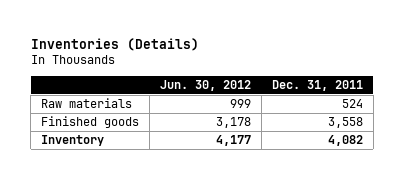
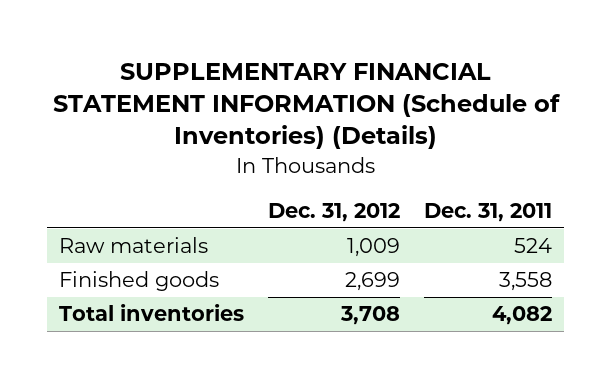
[30,37,199,51] Inventories (Details) -> [52,62,561,150] SUPPLEMENTARY FINANCIAL STATEMENT INFORMATION (Schedule of Inventories) (Details)
[159,79,251,91] Jun. 30, 2012 -> none
none -> [268,202,401,222] Dec. 31, 2012
[41,135,105,147] Inventory -> [59,304,245,322] Total inventories

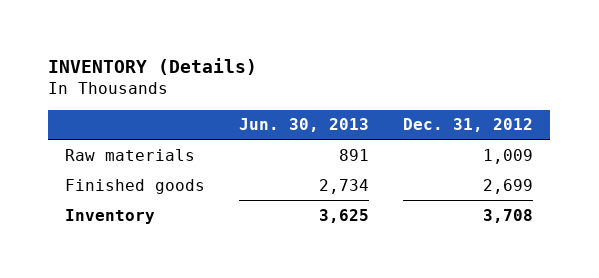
[52,62,561,150] SUPPLEMENTARY FINANCIAL STATEMENT INFORMATION (Schedule of Inventories) (Details) -> [48,57,258,75] INVENTORY (Details)
[424,202,553,222] Dec. 31, 2011 -> none
none -> [239,118,370,133] Jun. 30, 2013
[59,304,245,322] Total inventories -> [65,208,156,224] Inventory

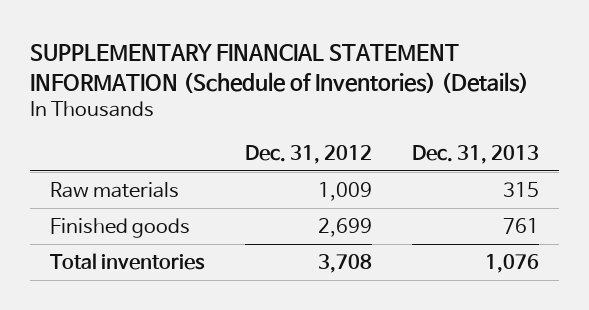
[48,57,258,75] INVENTORY (Details) -> [29,43,529,93] SUPPLEMENTARY FINANCIAL STATEMENT INFORMATION (Schedule of Inventories) (Details)
[239,118,370,133] Jun. 30, 2013 -> none
none -> [411,144,539,164] Dec. 31, 2013
[65,208,156,224] Inventory -> [49,252,205,270] Total inventories

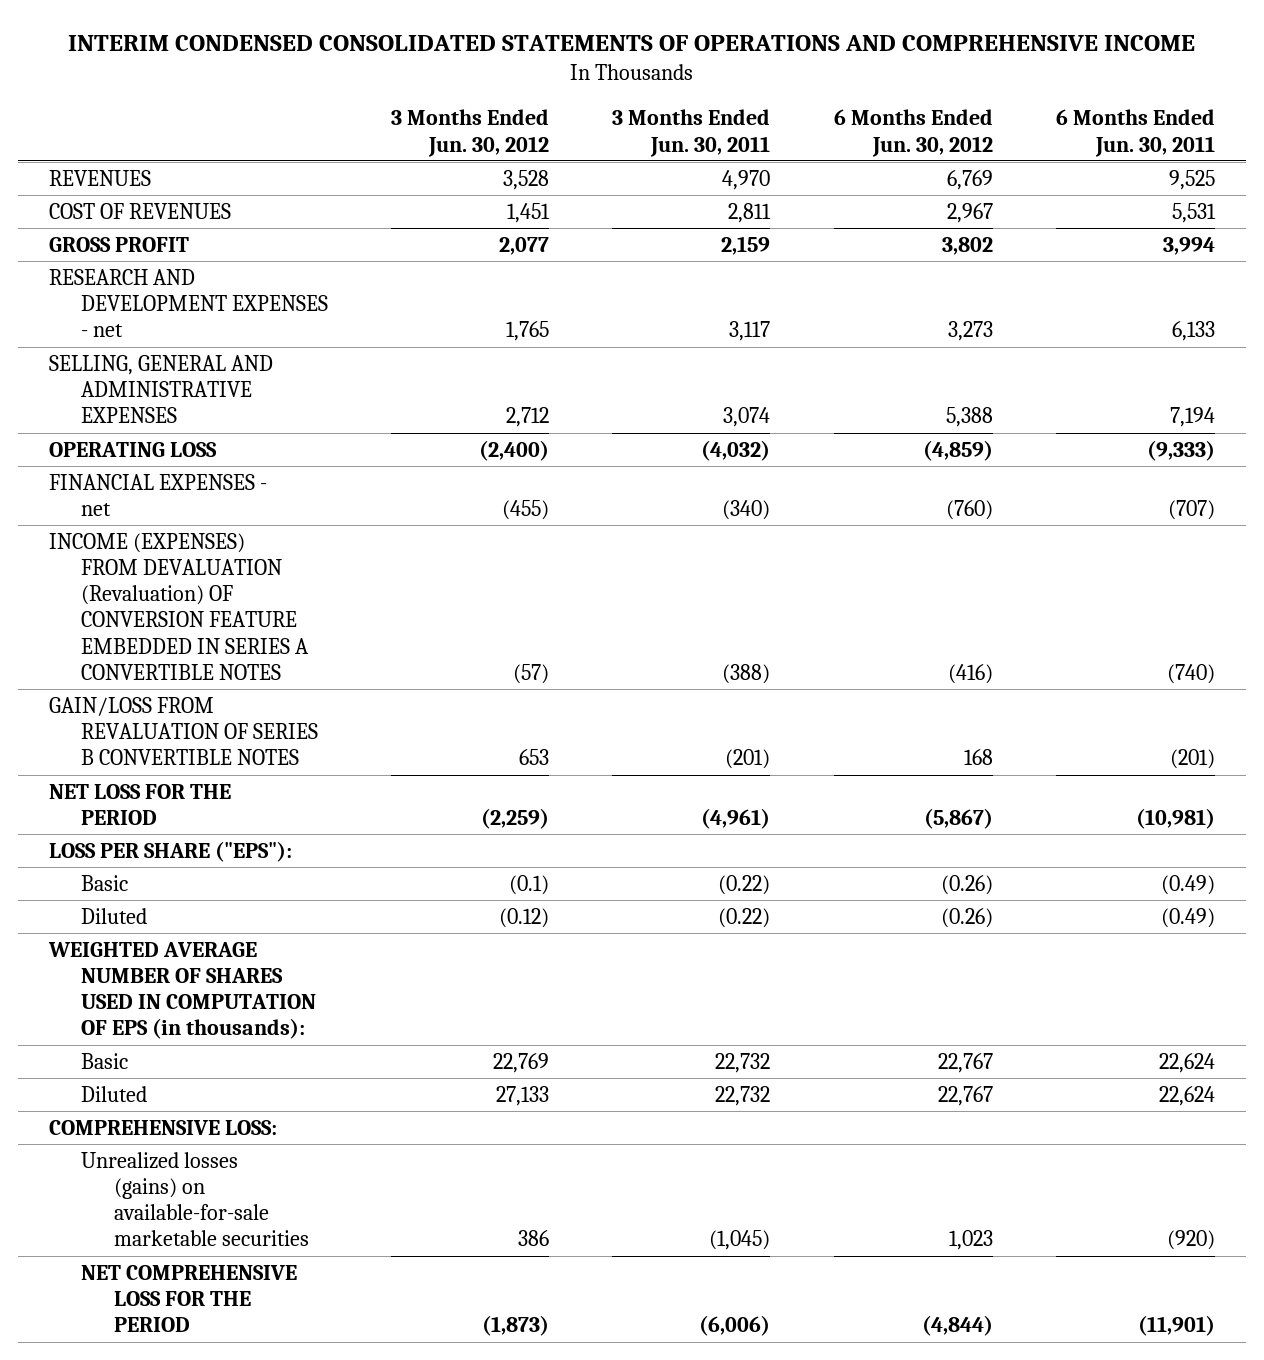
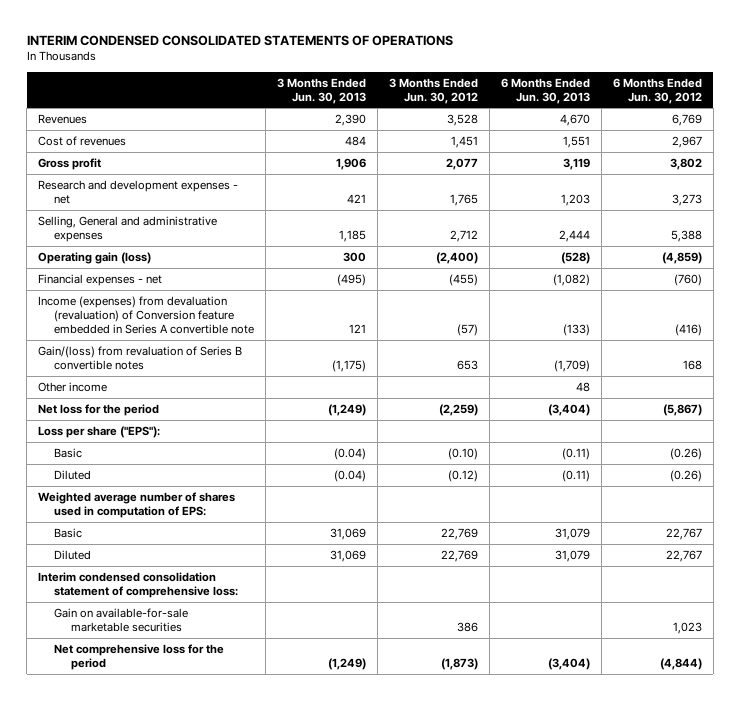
[67,35,1195,52] INTERIM CONDENSED CONSOLIDATED STATEMENTS OF OPERATIONS AND COMPREHENSIVE INCOME -> [26,34,453,46] INTERIM CONDENSED CONSOLIDATED STATEMENTS OF OPERATIONS
[612,109,771,157] 3 Months Ended Jun. 30, 2011 -> none
[1055,109,1215,157] 6 Months Ended Jun. 30, 2011 -> none
none -> [277,77,367,104] 3 Months Ended Jun. 30, 2013
none -> [501,77,591,104] 6 Months Ended Jun. 30, 2013
[49,169,152,186] REVENUES -> [38,114,88,125] Revenues
[49,202,232,219] COST OF REVENUES -> [38,136,127,147] Cost of revenues
[49,236,190,252] GROSS PROFIT -> [38,158,102,171] Gross profit
[49,268,329,338] RESEARCH AND DEVELOPMENT EXPENSES - net -> [38,180,239,204] Research and development expenses - net
[49,354,274,424] SELLING, GENERAL AND ADMINISTRATIVE EXPENSES -> [38,216,218,242] Selling, General and administrative expenses
[49,441,218,457] OPERATING LOSS -> [38,252,152,265] Operating gain (loss)
[49,473,268,517] FINANCIAL EXPENSES - net -> [38,274,163,287] Financial expenses - net
[49,532,310,680] INCOME (EXPENSES) FROM DEVALUATION (Revaluation) OF CONVERSION FEATURE EMBEDDED IN SERIES A CONVERTIBLE NOTES -> [38,296,255,334] Income (expenses) from devaluation (revaluation) of Conversion feature embedded in Series A convertible note
[49,696,319,766] GAIN/LOSS FROM REVALUATION OF SERIES B CONVERTIBLE NOTES -> [38,346,243,370] Gain/(loss) from revaluation of Series B convertible notes
none -> [38,382,108,393] Other income
[49,783,232,826] NET LOSS FOR THE PERIOD -> [38,404,160,417] Net loss for the period
[49,840,293,862] LOSS PER SHARE ("EPS"): -> [38,426,161,439] Loss per share ("EPS"):
[509,874,550,895] (0.1) -> [448,448,479,461] (0.10)
[48,941,317,1040] WEIGHTED AVERAGE NUMBER OF SHARES USED IN COMPUTATION OF EPS (in thousands): -> [38,492,236,518] Weighted average number of shares used in computation of EPS:
[496,1085,550,1106] 27,133 -> [441,550,479,563] 22,769
[49,1119,278,1135] COMPREHENSIVE LOSS: -> [38,572,239,598] Interim condensed consolidation statement of comprehensive loss:
[81,1151,309,1247] Unrealized losses (gains) on available-for-sale marketable securities -> [54,608,189,632] Gain on available-for-sale marketable securities
[81,1264,298,1333] NET COMPREHENSIVE LOSS FOR THE PERIOD -> [54,644,225,670] Net comprehensive loss for the period

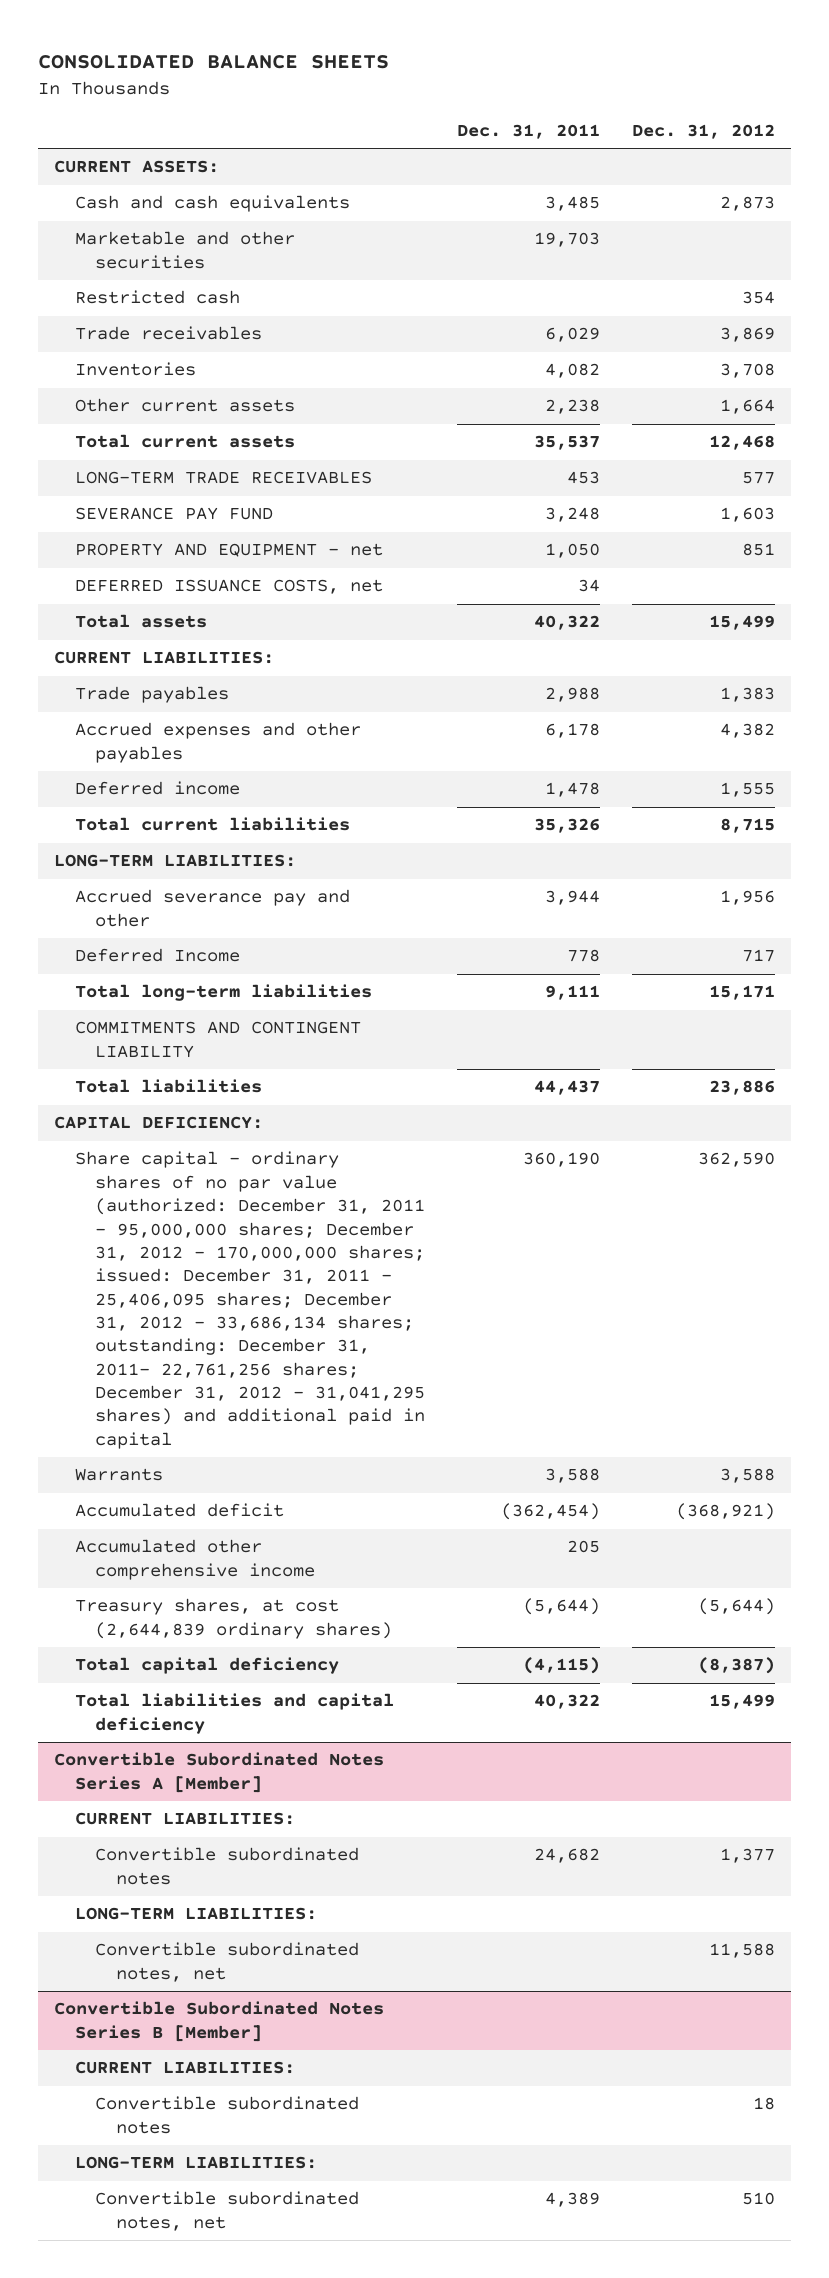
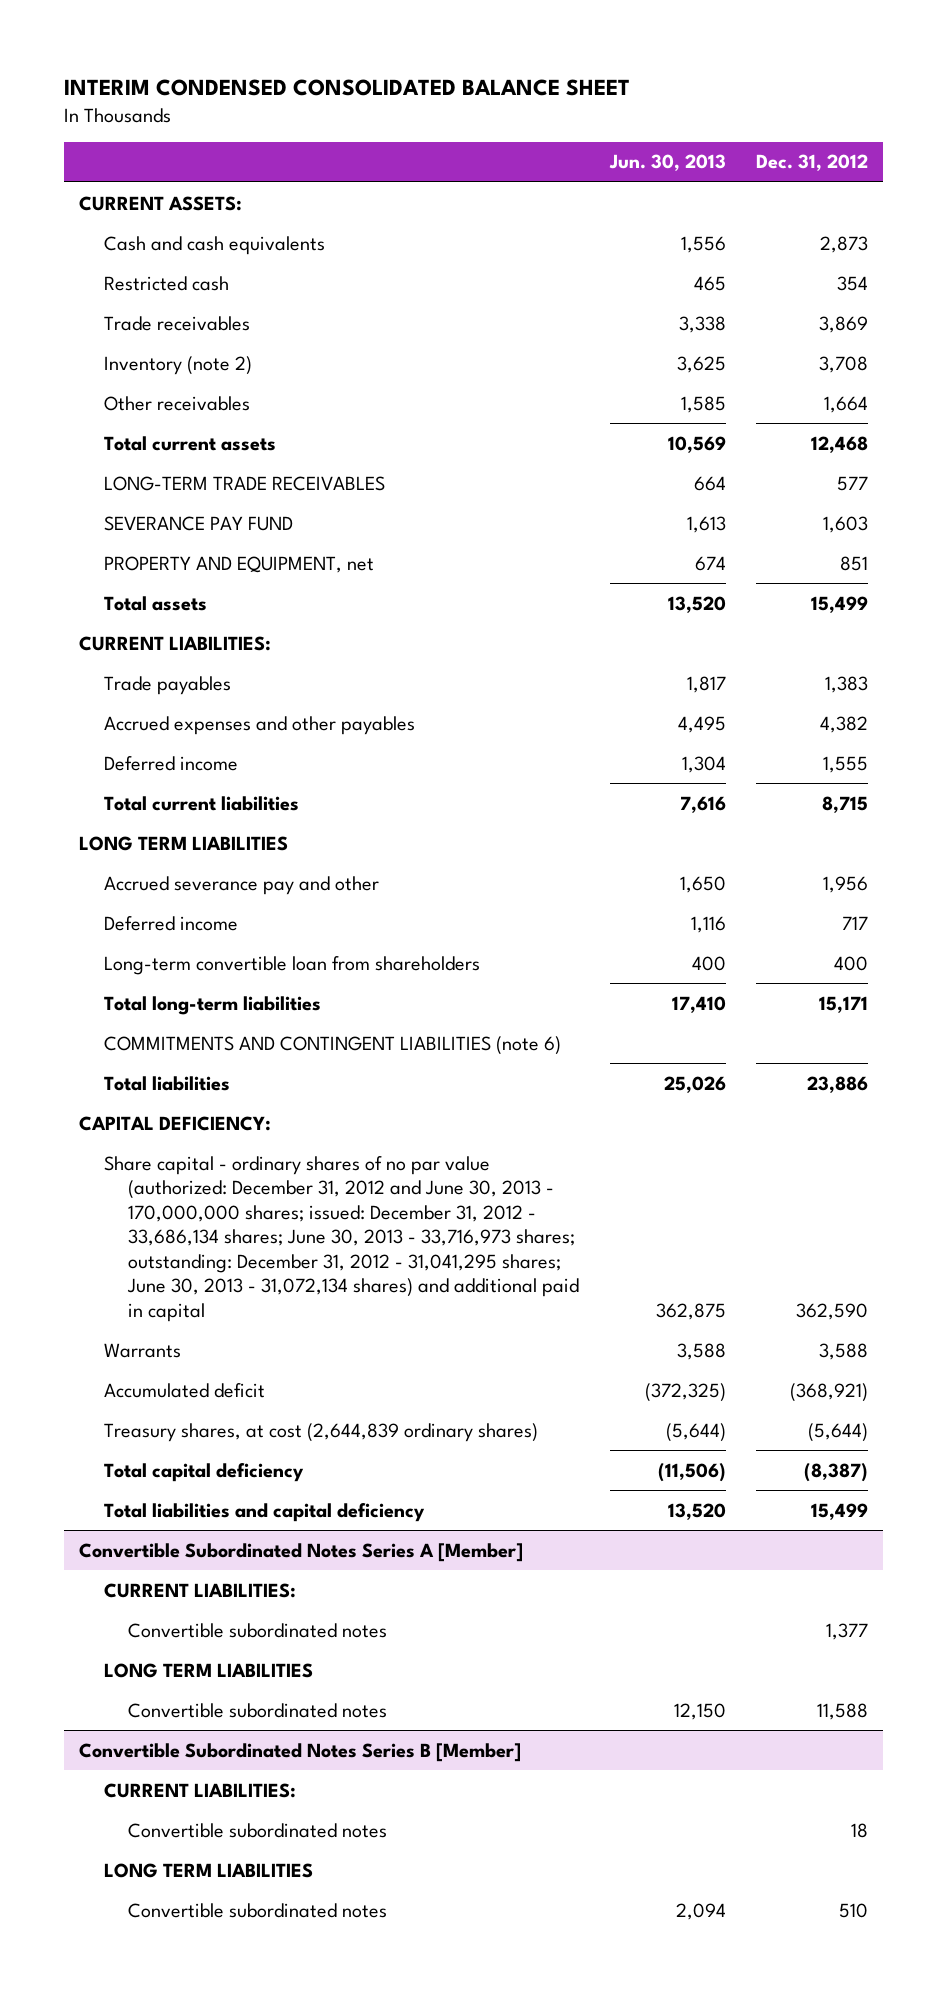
[38,54,390,69] CONSOLIDATED BALANCE SHEETS -> [64,78,631,96] INTERIM CONDENSED CONSOLIDATED BALANCE SHEET
[456,124,600,140] Dec. 31, 2011 -> none
none -> [608,154,726,172] Jun. 30, 2013
[74,231,295,269] Marketable and other securities -> none
[74,362,196,377] Inventories -> [103,355,252,375] Inventory (note 2)
[74,398,295,413] Other current assets -> [103,395,250,411] Other receivables
[74,579,383,595] DEFERRED ISSUANCE COSTS, net -> none
[74,543,383,558] PROPERTY AND EQUIPMENT - net -> [103,555,374,573] PROPERTY AND EQUIPMENT, net
[53,854,296,868] LONG-TERM LIABILITIES: -> [79,835,289,851] LONG TERM LIABILITIES
[74,948,240,963] Deferred Income -> [103,915,238,931] Deferred income
none -> [103,955,480,975] Long-term convertible loan from shareholders
[74,1021,361,1058] COMMITMENTS AND CONTINGENT LIABILITY -> [103,1035,561,1055] COMMITMENTS AND CONTINGENT LIABILITIES (note 6)
[74,1151,426,1449] Share capital - ordinary shares of no par value (authorized: December 31, 2011 - 95,000,000 shares; December 31, 2012 - 170,000,000 shares; issued: December 31, 2011 - 25,406,095 shares; December 31, 2012 - 33,686,134 shares; outstanding: December 31, 2011- 22,761,256 shares; December 31, 2012 - 31,041,295 shares) and additional paid in capital -> [103,1155,580,1322] Share capital - ordinary shares of no par value (authorized: December 31, 2012 and June 30, 2013 - 170,000,000 shares; issued: December 31, 2012 - 33,686,134 shares; June 30, 2013 - 33,716,973 shares; outstanding: December 31, 2012 - 31,041,295 shares; June 30, 2013 - 31,072,134 shares) and additional paid in capital
[74,1539,316,1580] Accumulated other comprehensive income -> none
[74,1907,317,1921] LONG-TERM LIABILITIES: -> [103,1662,313,1678] LONG TERM LIABILITIES
[95,1942,360,1982] Convertible subordinated notes, net -> [128,1702,388,1718] Convertible subordinated notes
[74,2156,317,2170] LONG-TERM LIABILITIES: -> [103,1862,313,1878] LONG TERM LIABILITIES
[95,2191,360,2231] Convertible subordinated notes, net -> [128,1902,388,1918] Convertible subordinated notes

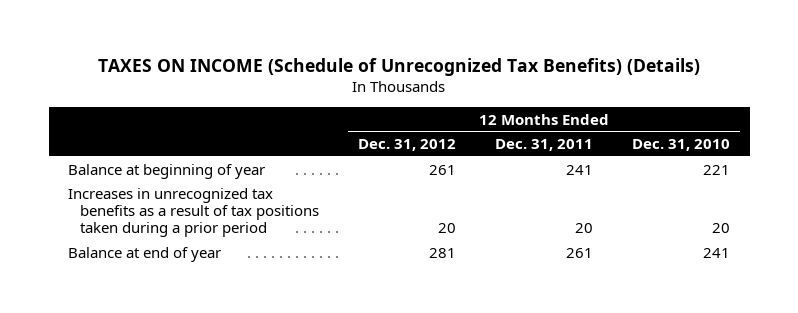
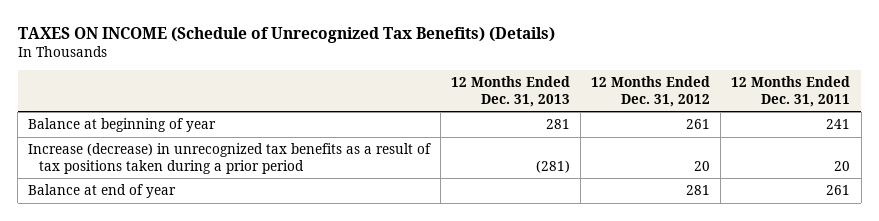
[632,139,731,152] Dec. 31, 2010 -> none
none -> [451,76,571,107] 12 Months Ended Dec. 31, 2013
[68,187,320,238] Increases in unrecognized tax benefits as a result of tax positions taken during a prior period -> [28,143,432,174] Increase (decrease) in unrecognized tax benefits as a result of tax positions taken during a prior period

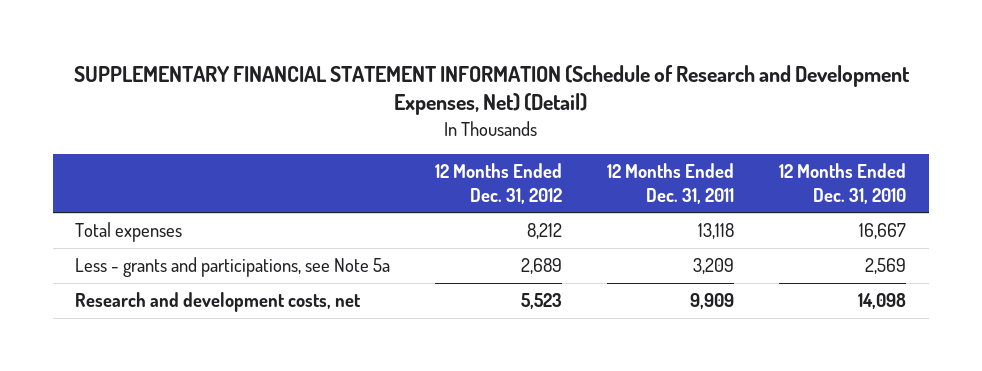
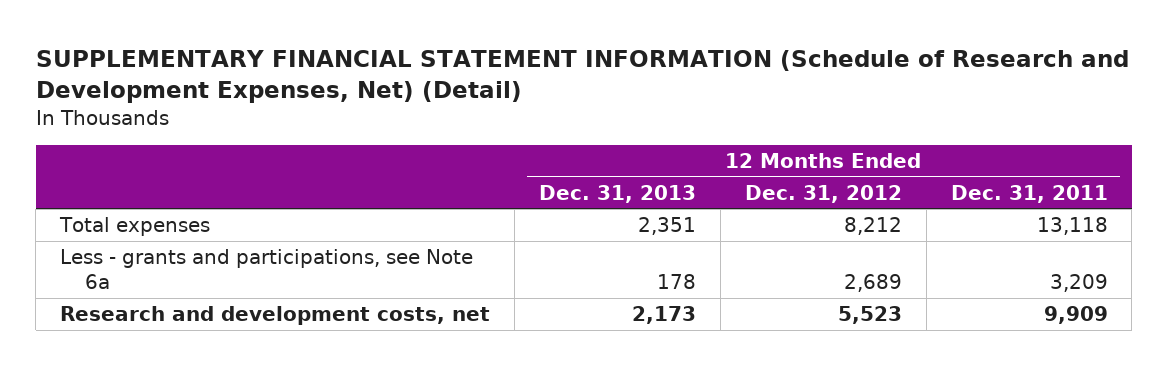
[779,163,907,204] 12 Months Ended Dec. 31, 2010 -> none
none -> [539,184,697,203] Dec. 31, 2013
[75,257,391,278] Less - grants and participations, see Note 5a -> [60,249,474,290] Less - grants and participations, see Note 6a

